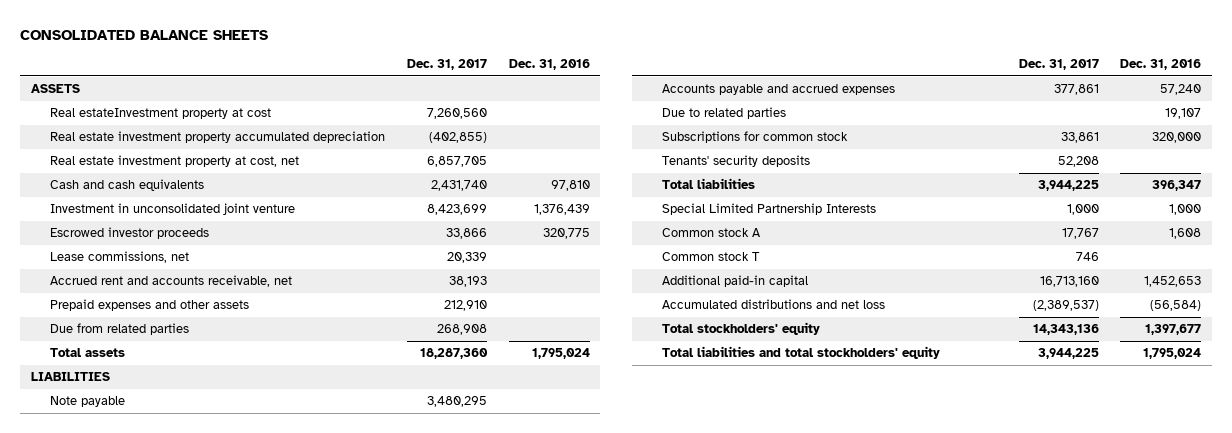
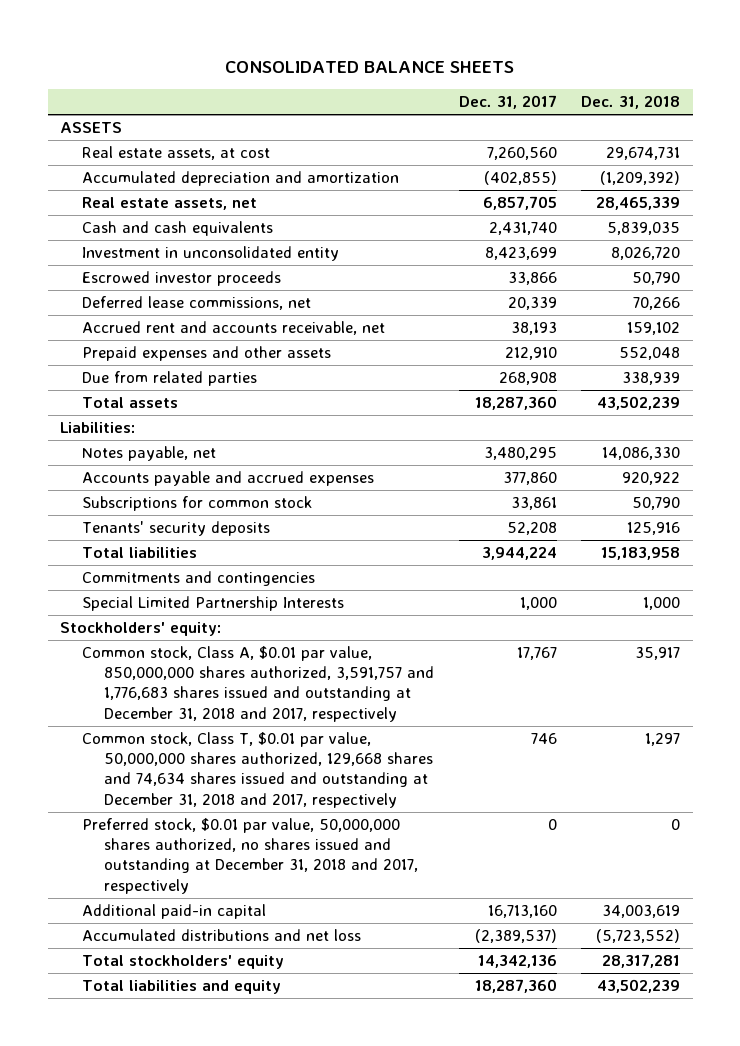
[508,59,590,71] Dec. 31, 2016 -> none
none -> [581,95,681,110] Dec. 31, 2018
[50,108,272,120] Real estateInvestment property at cost -> [81,146,270,161] Real estate assets, at cost
[50,131,386,144] Real estate investment property accumulated depreciation -> [81,171,399,187] Accumulated depreciation and amortization
[50,155,300,168] Real estate investment property at cost, net -> [81,197,257,211] Real estate assets, net
[50,203,296,216] Investment in unconsolidated joint venture -> [81,246,339,262] Investment in unconsolidated entity
[50,251,190,264] Lease commissions, net -> [81,296,311,311] Deferred lease commissions, net
[662,107,787,120] Due to related parties -> none
[30,372,110,382] LIABILITIES -> [59,422,135,434] Liabilities:
[50,396,126,408] Note payable -> [81,446,216,462] Notes payable, net
[1053,84,1099,96] 377,861 -> [502,472,557,486] 377,860
[1037,180,1099,192] 3,944,225 -> [481,547,557,561] 3,944,224
none -> [81,571,315,587] Commitments and contingencies
none -> [59,622,221,637] Stockholders' equity:
[662,228,762,238] Common stock A -> [81,646,434,722] Common stock, Class A, $0.01 par value, 850,000,000 shares authorized, 3,591,757 and 1,776,683 shares issued and outstanding at December 31, 2018 and 2017, respectively
[662,252,761,262] Common stock T -> [81,732,433,808] Common stock, Class T, $0.01 par value, 50,000,000 shares authorized, 129,668 shares and 74,634 shares issued and outstanding at December 31, 2018 and 2017, respectively
none -> [81,818,418,894] Preferred stock, $0.01 par value, 50,000,000 shares authorized, no shares issued and outstanding at December 31, 2018 and 2017, respectively
[1032,324,1099,336] 14,343,136 -> [477,955,557,969] 14,342,136
[662,346,941,360] Total liabilities and total stockholders' equity -> [81,980,281,995] Total liabilities and equity
[1037,348,1099,360] 3,944,225 -> [474,979,557,994] 18,287,360

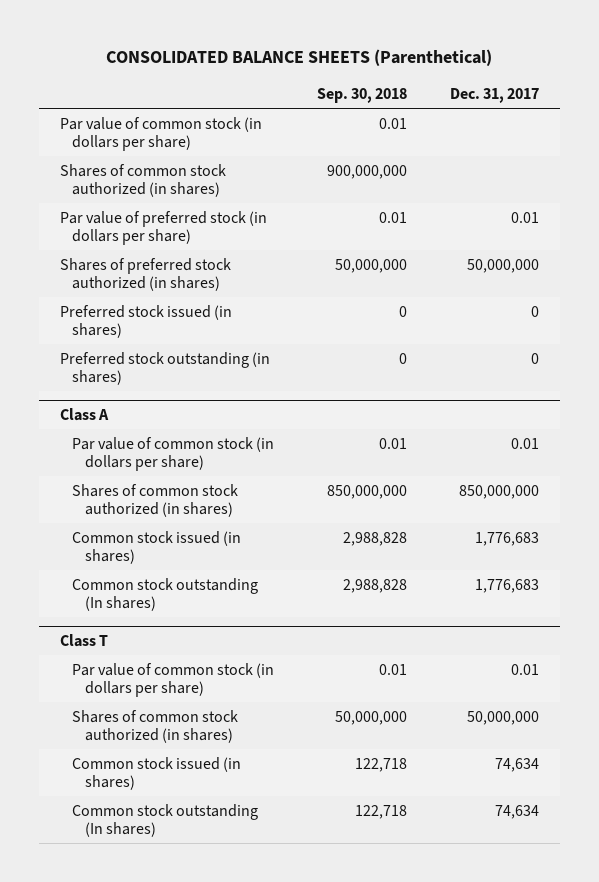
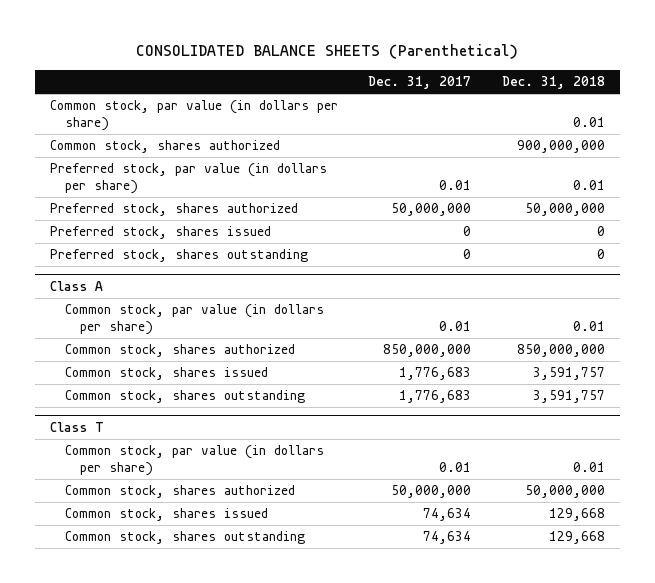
[317,87,408,103] Sep. 30, 2018 -> none
none -> [501,75,605,89] Dec. 31, 2018
[59,116,262,152] Par value of common stock (in dollars per share) -> [50,100,339,132] Common stock, par value (in dollars per share)
[59,163,226,198] Shares of common stock authorized (in shares) -> [50,140,281,154] Common stock, shares authorized
[59,210,267,246] Par value of preferred stock (in dollars per share) -> [50,163,328,195] Preferred stock, par value (in dollars per share)
[59,257,231,292] Shares of preferred stock authorized (in shares) -> [50,203,299,217] Preferred stock, shares authorized
[59,304,232,339] Preferred stock issued (in shares) -> [50,226,272,240] Preferred stock, shares issued
[59,351,270,386] Preferred stock outstanding (in shares) -> [50,249,309,263] Preferred stock, shares outstanding
[72,436,275,472] Par value of common stock (in dollars per share) -> [65,304,325,336] Common stock, par value (in dollars per share)
[72,483,239,518] Shares of common stock authorized (in shares) -> [65,344,296,358] Common stock, shares authorized
[72,530,242,565] Common stock issued (in shares) -> [65,367,269,381] Common stock, shares issued
[72,577,259,612] Common stock outstanding (In shares) -> [65,390,306,404] Common stock, shares outstanding
[72,662,275,698] Par value of common stock (in dollars per share) -> [65,445,325,477] Common stock, par value (in dollars per share)
[72,709,239,744] Shares of common stock authorized (in shares) -> [65,485,296,499] Common stock, shares authorized
[72,756,242,791] Common stock issued (in shares) -> [65,508,269,522] Common stock, shares issued
[72,803,259,838] Common stock outstanding (In shares) -> [65,531,306,545] Common stock, shares outstanding

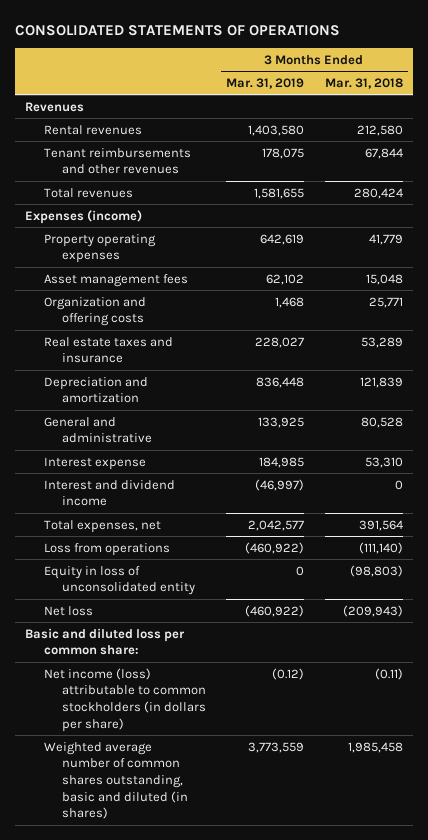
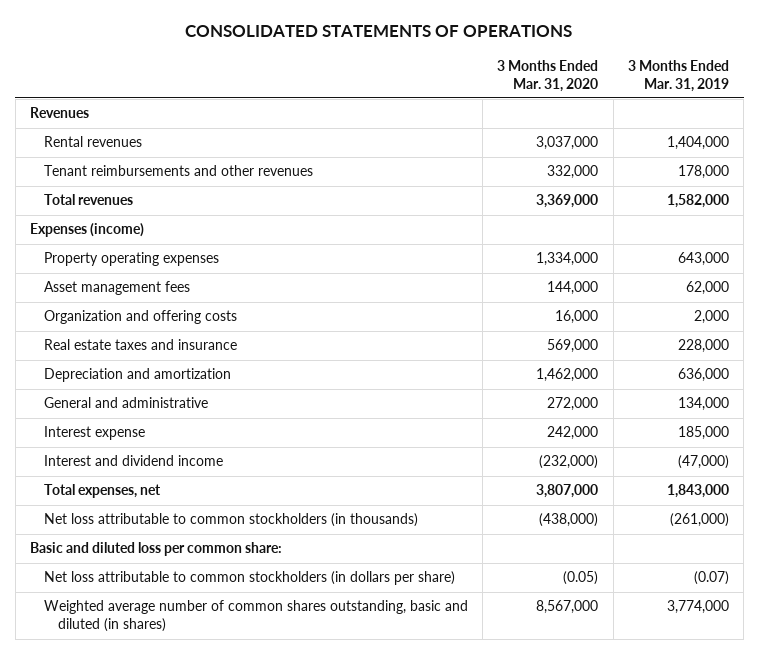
[324,77,403,89] Mar. 31, 2018 -> none
none -> [497,59,599,92] 3 Months Ended Mar. 31, 2020
[248,124,305,136] 1,403,580 -> [666,136,729,151] 1,404,000
[262,147,305,159] 178,075 -> [677,165,729,180] 178,000
[254,187,305,199] 1,581,655 -> [666,194,729,209] 1,582,000
[43,542,170,556] Loss from operations -> none
[43,565,195,596] Equity in loss of unconsolidated entity -> none
[43,605,93,616] Net loss -> none
[260,233,305,245] 642,619 -> [677,252,729,267] 643,000
[266,273,305,285] 62,102 -> [685,281,729,296] 62,000
[275,296,305,308] 1,468 -> [693,310,729,325] 2,000
[255,336,305,348] 228,027 -> [677,339,729,354] 228,000
[256,376,305,388] 836,448 -> [677,368,729,383] 636,000
[258,416,305,428] 133,925 -> [677,397,729,412] 134,000
[259,456,305,468] 184,985 -> [677,426,729,441] 185,000
[255,478,305,491] (46,997) -> [677,455,729,470] (47,000)
[248,519,305,531] 2,042,577 -> [666,484,729,499] 1,843,000
none -> [44,513,419,528] Net loss attributable to common stockholders (in thousands)
[43,667,206,732] Net income (loss) attributable to common stockholders (in dollars per share) -> [44,571,456,586] Net loss attributable to common stockholders (in dollars per share)
[272,667,305,680] (0.12) -> [693,571,729,586] (0.07)
[248,741,305,753] 3,773,559 -> [666,600,729,615] 3,774,000

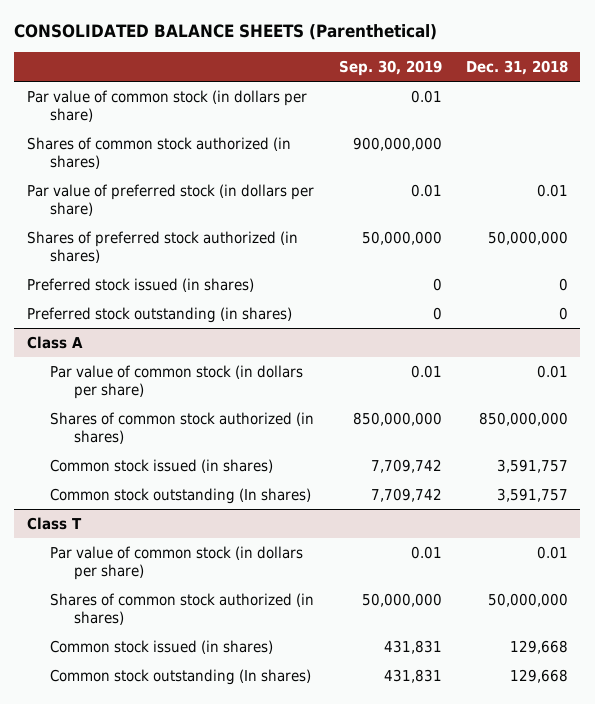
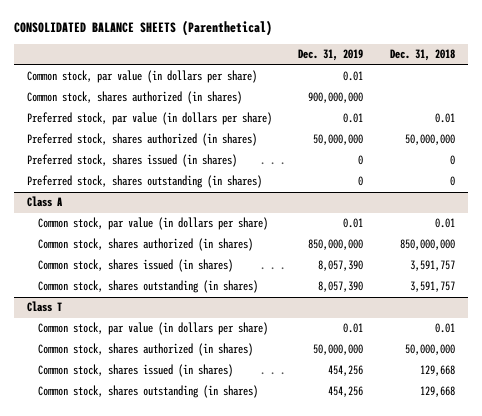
[338,60,442,77] Sep. 30, 2019 -> none
none -> [298,49,364,62] Dec. 31, 2019
[26,89,307,122] Par value of common stock (in dollars per share) -> [26,70,257,84] Common stock, par value (in dollars per share)
[26,136,291,169] Shares of common stock authorized (in shares) -> [26,91,242,105] Common stock, shares authorized (in shares)
[26,183,314,216] Par value of preferred stock (in dollars per share) -> [26,112,272,126] Preferred stock, par value (in dollars per share)
[26,230,298,263] Shares of preferred stock authorized (in shares) -> [26,133,257,147] Preferred stock, shares authorized (in shares)
[26,277,254,292] Preferred stock issued (in shares) -> [26,154,237,168] Preferred stock, shares issued (in shares)
[26,306,292,323] Preferred stock outstanding (in shares) -> [26,175,262,189] Preferred stock, shares outstanding (in shares)
[50,364,304,399] Par value of common stock (in dollars per share) -> [37,217,268,231] Common stock, par value (in dollars per share)
[50,411,315,444] Shares of common stock authorized (in shares) -> [37,238,253,252] Common stock, shares authorized (in shares)
[50,458,274,473] Common stock issued (in shares) -> [37,259,233,273] Common stock, shares issued (in shares)
[50,487,312,504] Common stock outstanding (In shares) -> [37,280,258,294] Common stock, shares outstanding (in shares)
[50,545,304,580] Par value of common stock (in dollars per share) -> [37,322,268,336] Common stock, par value (in dollars per share)
[50,592,315,625] Shares of common stock authorized (in shares) -> [37,343,253,357] Common stock, shares authorized (in shares)
[50,639,274,654] Common stock issued (in shares) -> [37,364,233,378] Common stock, shares issued (in shares)
[50,668,312,685] Common stock outstanding (In shares) -> [37,385,258,399] Common stock, shares outstanding (in shares)

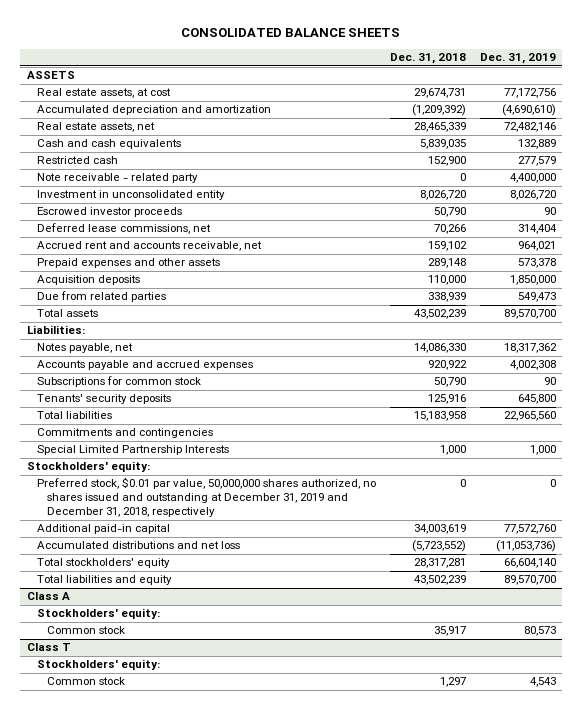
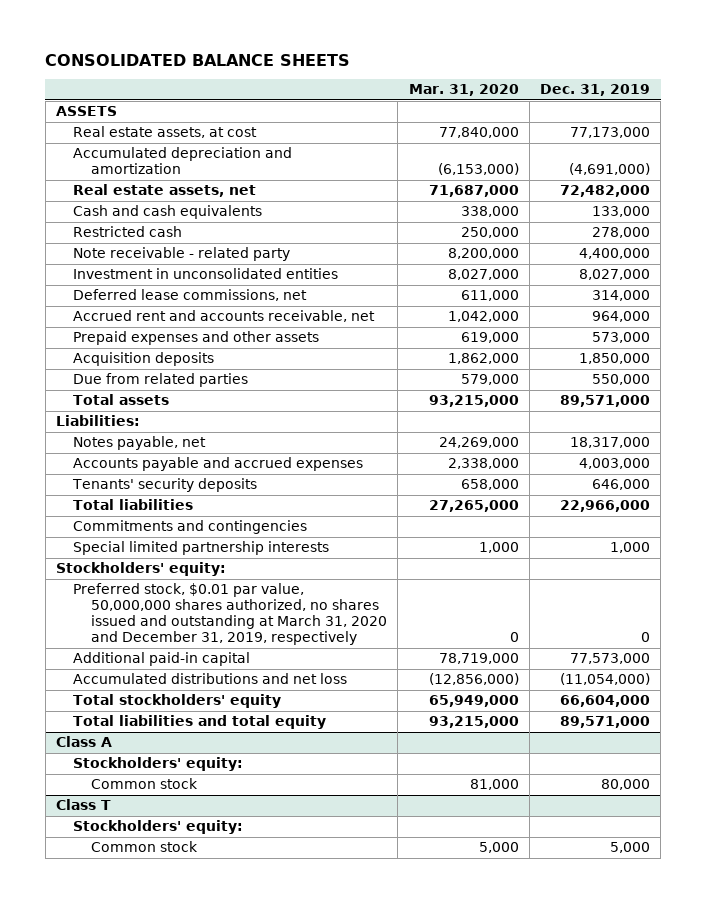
[389,53,466,65] Dec. 31, 2018 -> none
none -> [408,84,519,97] Mar. 31, 2020
[503,88,556,99] 77,172,756 -> [570,127,651,139] 77,173,000
[501,104,556,117] (4,690,610) -> [569,163,651,176] (4,691,000)
[503,122,556,133] 72,482,146 -> [560,185,651,198] 72,482,000
[517,139,556,150] 132,889 -> [592,206,651,218] 133,000
[517,156,556,167] 277,579 -> [592,227,651,239] 278,000
[36,207,182,218] Escrowed investor proceeds -> none
[36,190,225,201] Investment in unconsolidated entity -> [73,268,339,280] Investment in unconsolidated entities
[509,190,556,201] 8,026,720 -> [579,269,651,281] 8,027,000
[517,224,557,235] 314,404 -> [592,290,651,302] 314,000
[517,241,556,252] 964,021 -> [592,311,651,323] 964,000
[517,258,556,269] 573,378 -> [592,332,651,344] 573,000
[517,292,556,303] 549,473 -> [592,374,651,386] 550,000
[503,309,556,320] 89,570,700 -> [560,395,651,408] 89,571,000
[36,376,201,388] Subscriptions for common stock -> none
[503,343,557,354] 18,317,362 -> [570,437,651,449] 18,317,000
[509,360,556,371] 4,002,308 -> [579,458,651,470] 4,003,000
[517,394,556,405] 645,800 -> [592,479,651,491] 646,000
[503,411,556,422] 22,965,560 -> [560,500,651,513] 22,966,000
[36,445,229,456] Special Limited Partnership Interests -> [73,541,330,556] Special limited partnership interests
[36,477,376,518] Preferred stock, $0.01 par value, 50,000,000 shares authorized, no shares issued and outstanding at December 31, 2019 and December 31, 2018, respectively -> [73,583,387,646] Preferred stock, $0.01 par value, 50,000,000 shares authorized, no shares issued and outstanding at March 31, 2020 and December 31, 2019, respectively
[503,524,556,535] 77,572,760 -> [570,653,651,665] 77,573,000
[495,540,556,553] (11,053,736) -> [560,673,651,686] (11,054,000)
[503,558,556,569] 66,604,140 -> [560,695,651,708] 66,604,000
[36,575,172,586] Total liabilities and equity -> [73,715,327,730] Total liabilities and total equity
[503,575,556,586] 89,570,700 -> [560,716,651,729] 89,571,000
[523,626,556,637] 80,573 -> [601,779,651,791] 80,000
[529,677,556,688] 4,543 -> [610,842,651,854] 5,000

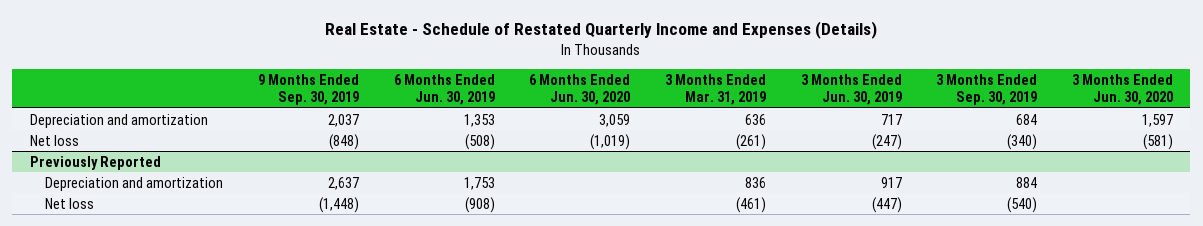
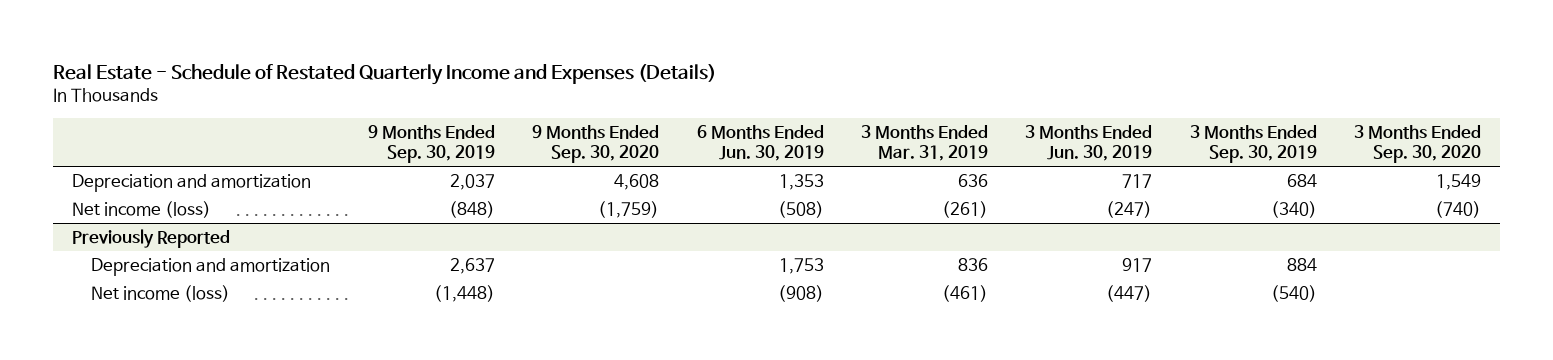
[529,73,631,106] 6 Months Ended Jun. 30, 2020 -> none
[1072,73,1174,106] 3 Months Ended Jun. 30, 2020 -> none
none -> [532,125,660,164] 9 Months Ended Sep. 30, 2020
none -> [1353,125,1481,164] 3 Months Ended Sep. 30, 2020
[29,134,79,146] Net loss -> [71,201,211,219] Net income (loss)
[45,197,95,209] Net loss -> [91,285,231,303] Net income (loss)

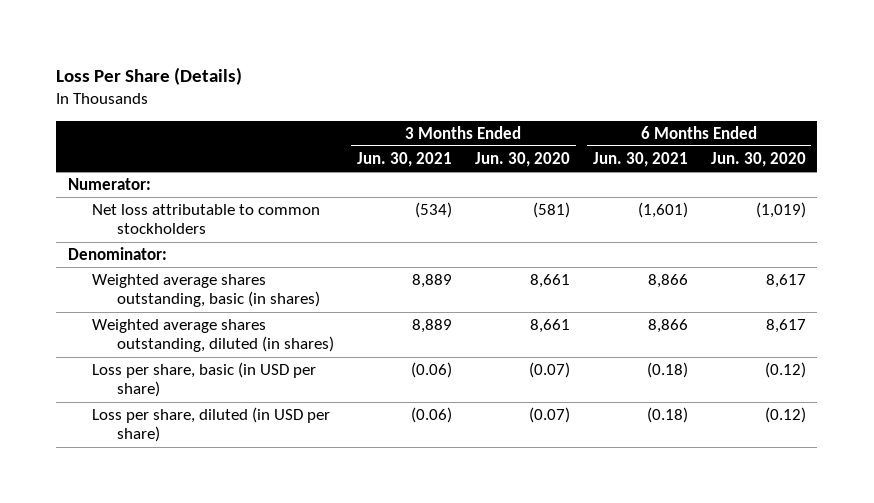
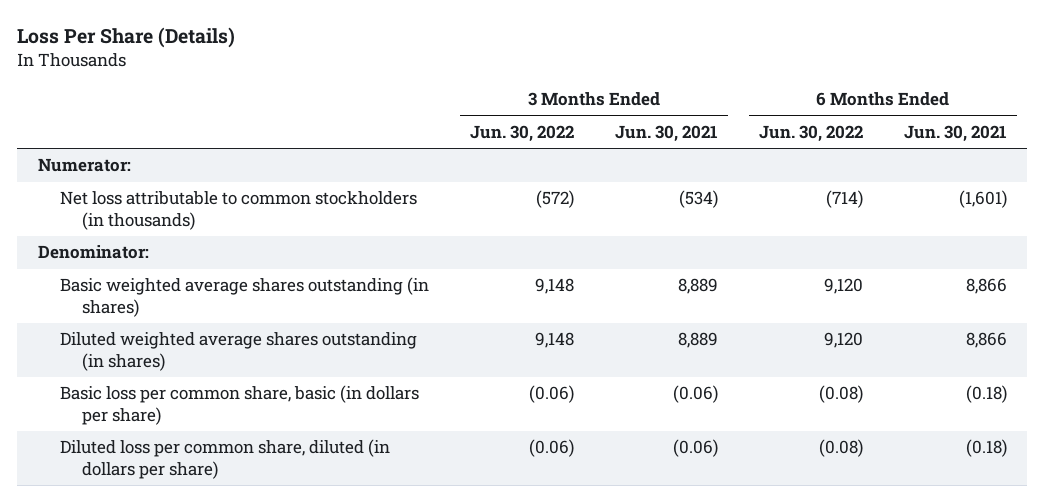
[474,151,570,167] Jun. 30, 2020 -> none
[710,151,806,167] Jun. 30, 2020 -> none
none -> [470,124,575,142] Jun. 30, 2022
none -> [758,124,863,142] Jun. 30, 2022
[92,203,321,235] Net loss attributable to common stockholders -> [60,191,418,230] Net loss attributable to common stockholders (in thousands)
[92,273,321,308] Weighted average shares outstanding, basic (in shares) -> [60,277,430,317] Basic weighted average shares outstanding (in shares)
[92,318,335,353] Weighted average shares outstanding, diluted (in shares) -> [60,332,418,371] Diluted weighted average shares outstanding (in shares)
[92,361,317,398] Loss per share, basic (in USD per share) -> [60,385,420,425] Basic loss per common share, basic (in dollars per share)
[92,406,331,443] Loss per share, diluted (in USD per share) -> [60,439,391,479] Diluted loss per common share, diluted (in dollars per share)

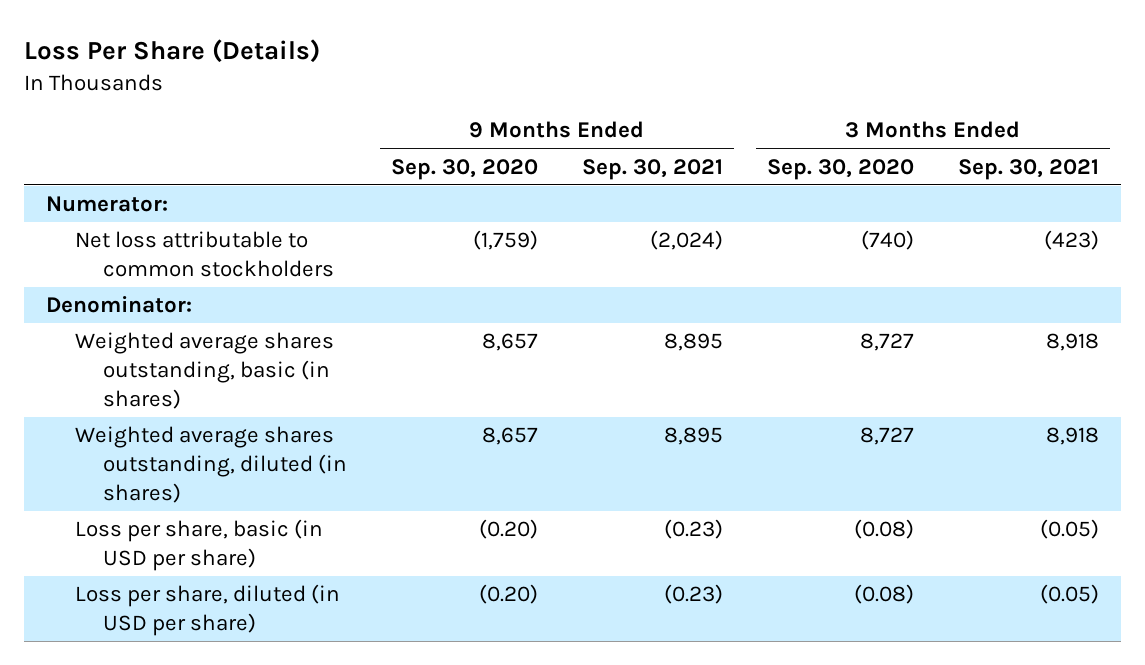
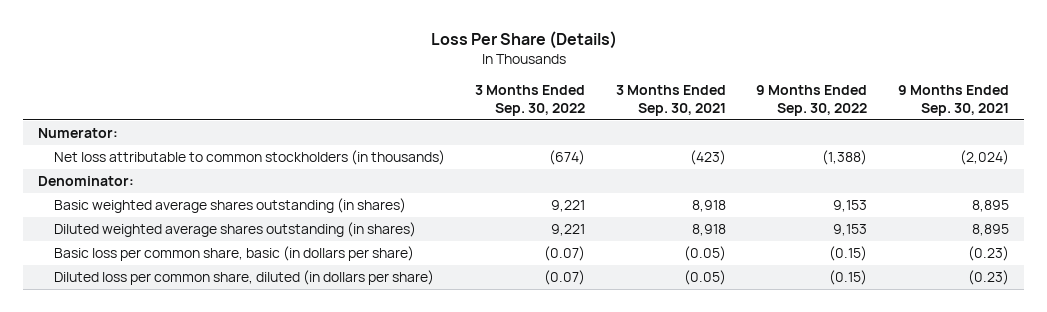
[390,158,538,180] Sep. 30, 2020 -> none
[766,158,914,180] Sep. 30, 2020 -> none
none -> [475,84,586,116] 3 Months Ended Sep. 30, 2022
none -> [756,84,868,116] 9 Months Ended Sep. 30, 2022
[74,231,334,278] Net loss attributable to common stockholders -> [53,150,445,166] Net loss attributable to common stockholders (in thousands)
[74,332,334,410] Weighted average shares outstanding, basic (in shares) -> [53,198,406,214] Basic weighted average shares outstanding (in shares)
[74,426,347,504] Weighted average shares outstanding, diluted (in shares) -> [53,222,416,238] Diluted weighted average shares outstanding (in shares)
[74,519,323,572] Loss per share, basic (in USD per share) -> [53,246,414,262] Basic loss per common share, basic (in dollars per share)
[74,584,340,637] Loss per share, diluted (in USD per share) -> [53,270,434,286] Diluted loss per common share, diluted (in dollars per share)

